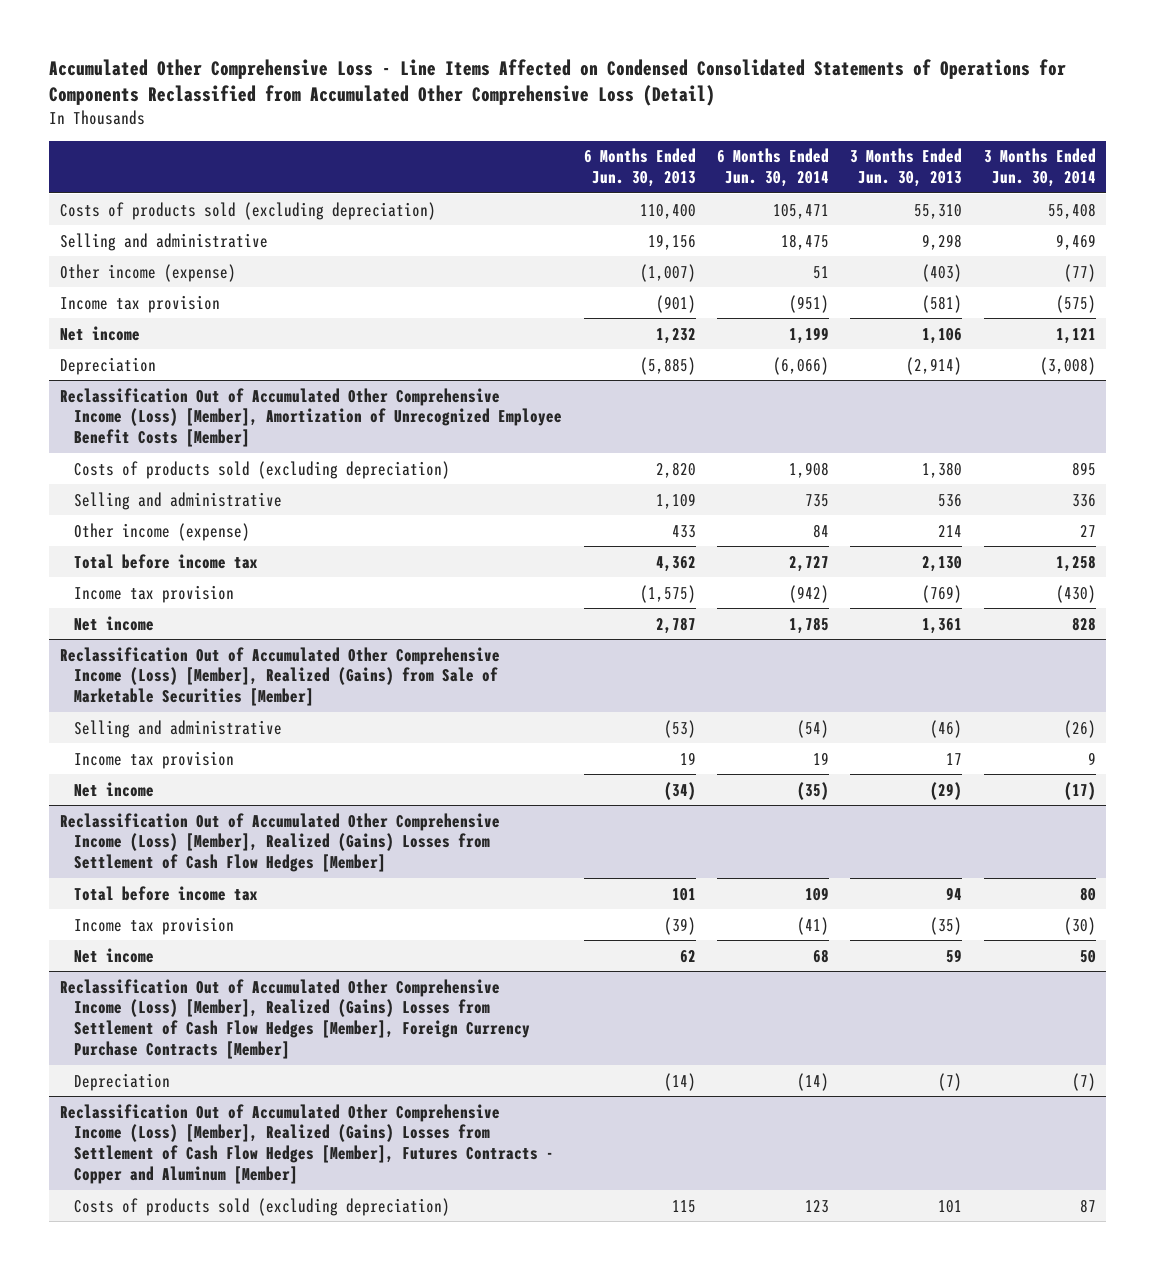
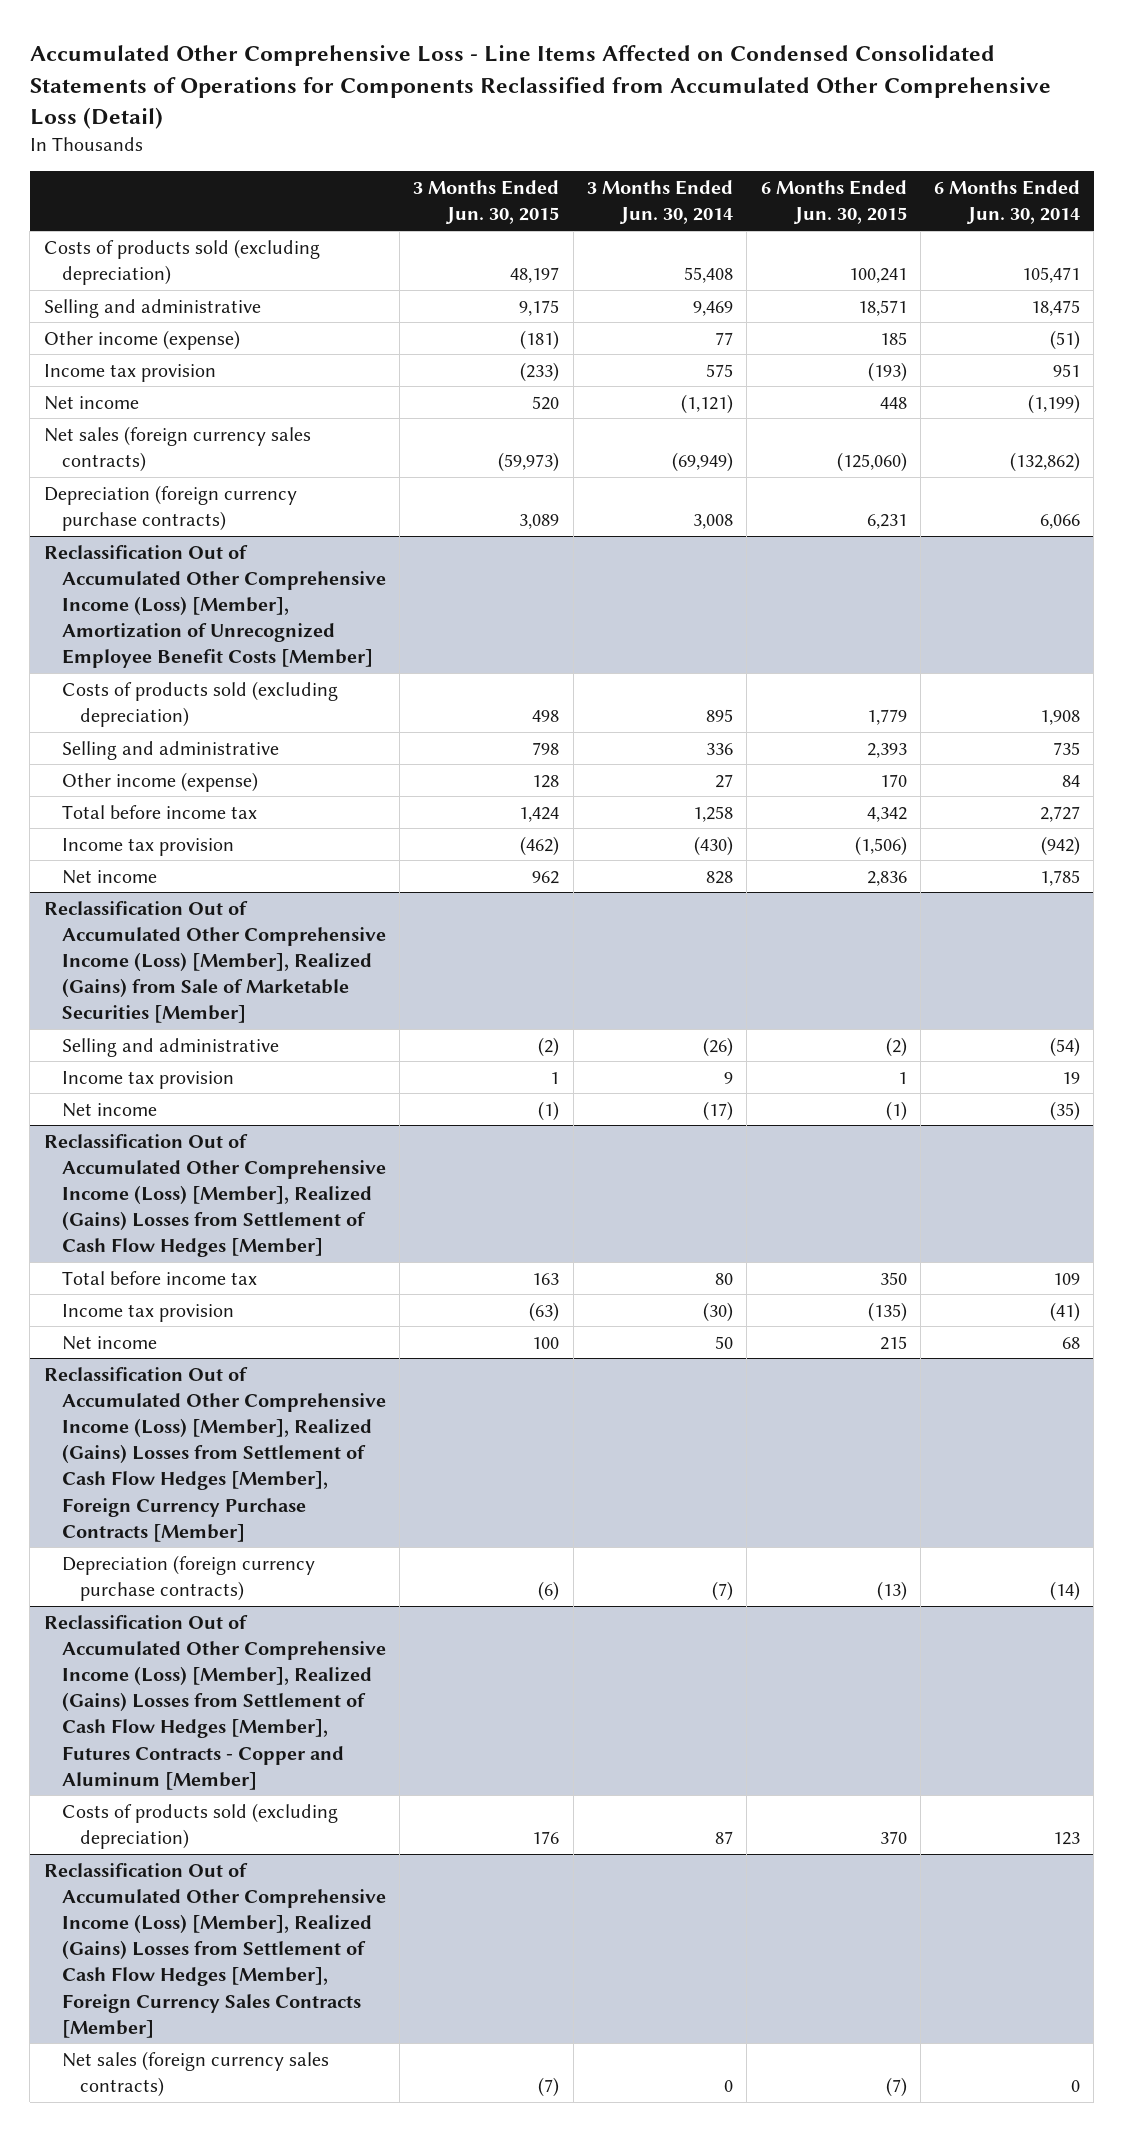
[583,148,696,188] 6 Months Ended Jun. 30, 2013 -> none
[850,148,963,188] 3 Months Ended Jun. 30, 2013 -> none
none -> [413,180,560,225] 3 Months Ended Jun. 30, 2015
none -> [760,180,907,225] 6 Months Ended Jun. 30, 2015
[812,265,829,279] 51 -> [1050,329,1081,350] (51)
[1063,263,1096,282] (77) -> [714,331,733,345] 77
[788,294,829,313] (951) -> [1053,363,1081,377] 951
[1055,294,1096,313] (575) -> [705,363,733,377] 575
[788,326,829,344] 1,199 -> [1028,393,1081,414] (1,199)
[1055,327,1096,344] 1,121 -> [680,393,733,414] (1,121)
none -> [43,425,311,472] Net sales (foreign currency sales contracts)
[59,356,156,375] Depreciation -> [43,484,297,531] Depreciation (foreign currency purchase contracts)
[772,356,829,375] (6,066) -> [1040,513,1081,529] 6,066
[1039,356,1096,375] (3,008) -> [692,513,733,529] 3,008
[74,1072,171,1091] Depreciation -> [61,1554,315,1601] Depreciation (foreign currency purchase contracts)
none -> [43,1862,386,2038] Reclassification Out of Accumulated Other Comprehensive Income (Loss) [Member], Realized (Gains) Losses from Settlement of Cash Flow Hedges [Member], Foreign Currency Sales Contracts [Member]
none -> [61,2050,329,2097] Net sales (foreign currency sales contracts)

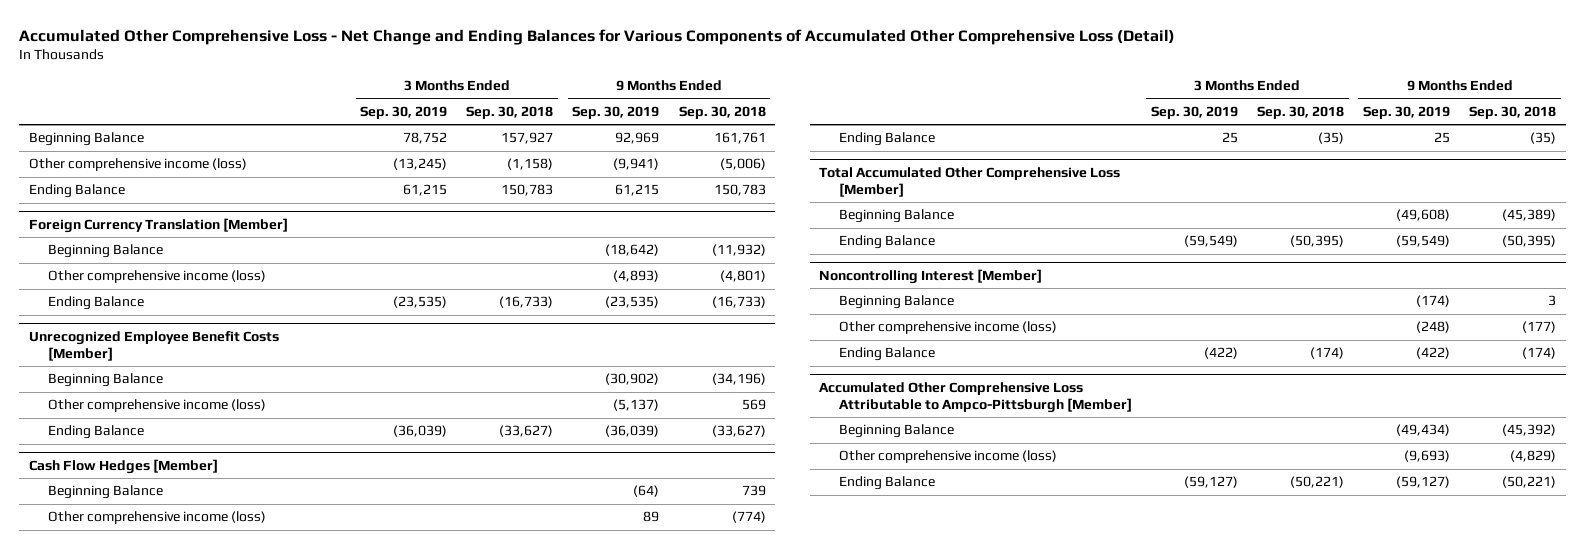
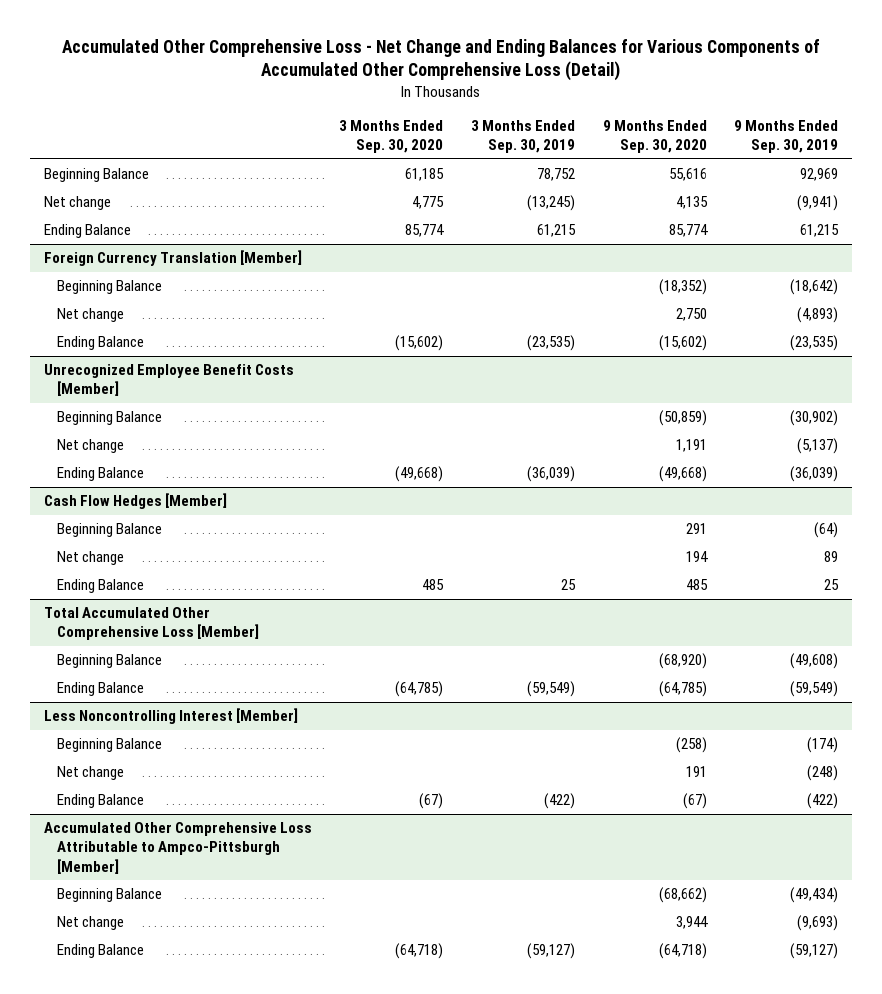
[466,106,554,120] Sep. 30, 2018 -> none
[678,106,766,120] Sep. 30, 2018 -> none
none -> [339,120,444,154] 3 Months Ended Sep. 30, 2020
none -> [602,120,707,154] 9 Months Ended Sep. 30, 2020
[28,158,247,172] Other comprehensive income (loss) -> [43,196,111,211] Net change
[48,270,267,284] Other comprehensive income (loss) -> [57,308,125,323] Net change
[48,399,267,413] Other comprehensive income (loss) -> [57,439,125,454] Net change
[48,511,267,525] Other comprehensive income (loss) -> [57,551,125,566] Net change
[819,268,1043,284] Noncontrolling Interest [Member] -> [43,708,298,725] Less Noncontrolling Interest [Member]
[838,321,1057,335] Other comprehensive income (loss) -> [57,766,125,781] Net change
[838,450,1057,464] Other comprehensive income (loss) -> [57,916,125,931] Net change

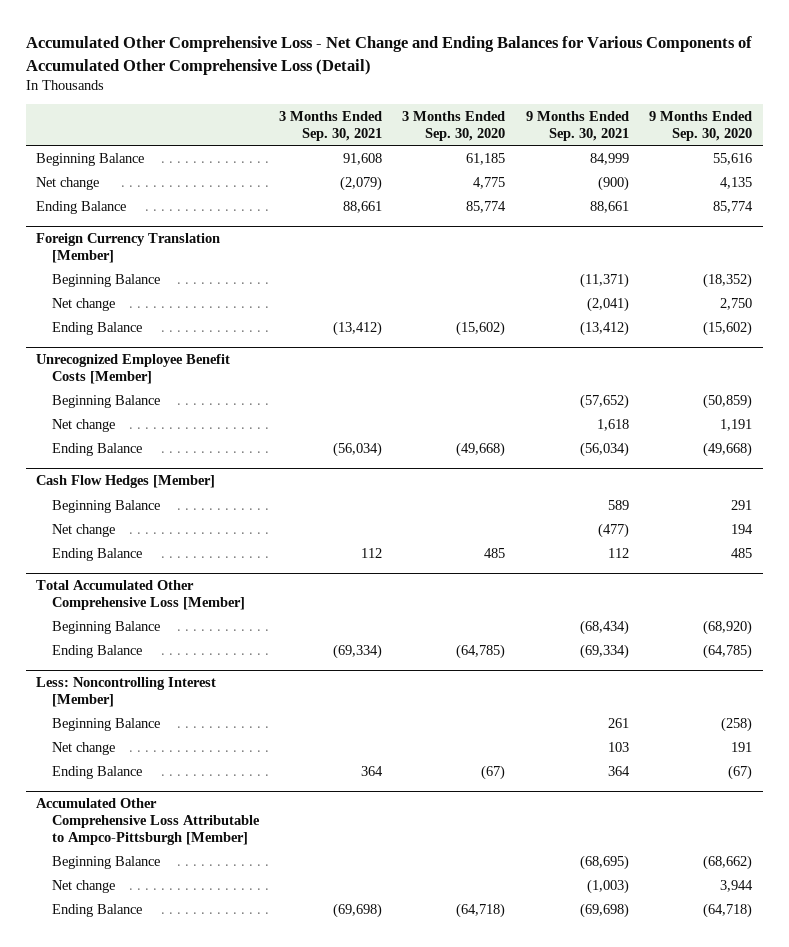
[470,120,575,154] 3 Months Ended Sep. 30, 2019 -> none
[734,120,839,154] 9 Months Ended Sep. 30, 2019 -> none
none -> [278,111,382,142] 3 Months Ended Sep. 30, 2021
none -> [525,111,629,142] 9 Months Ended Sep. 30, 2021
[43,708,298,725] Less Noncontrolling Interest [Member] -> [36,677,217,708] Less: Noncontrolling Interest [Member]

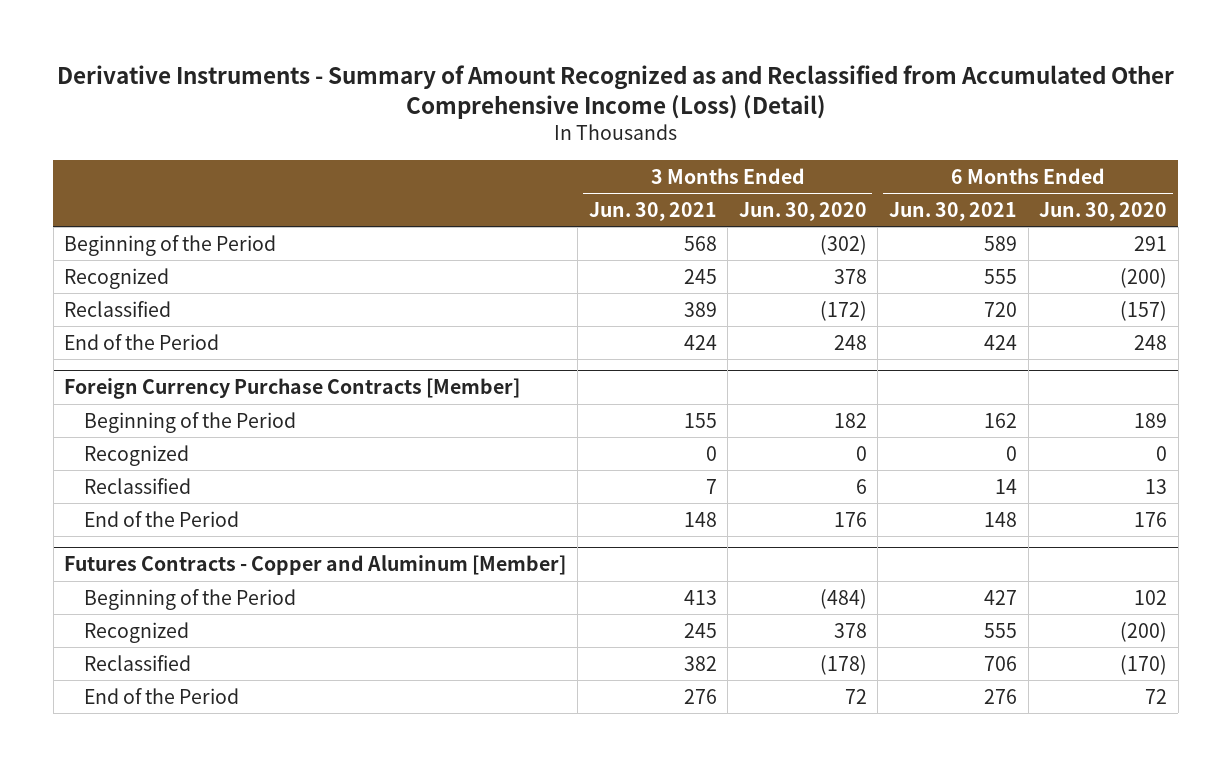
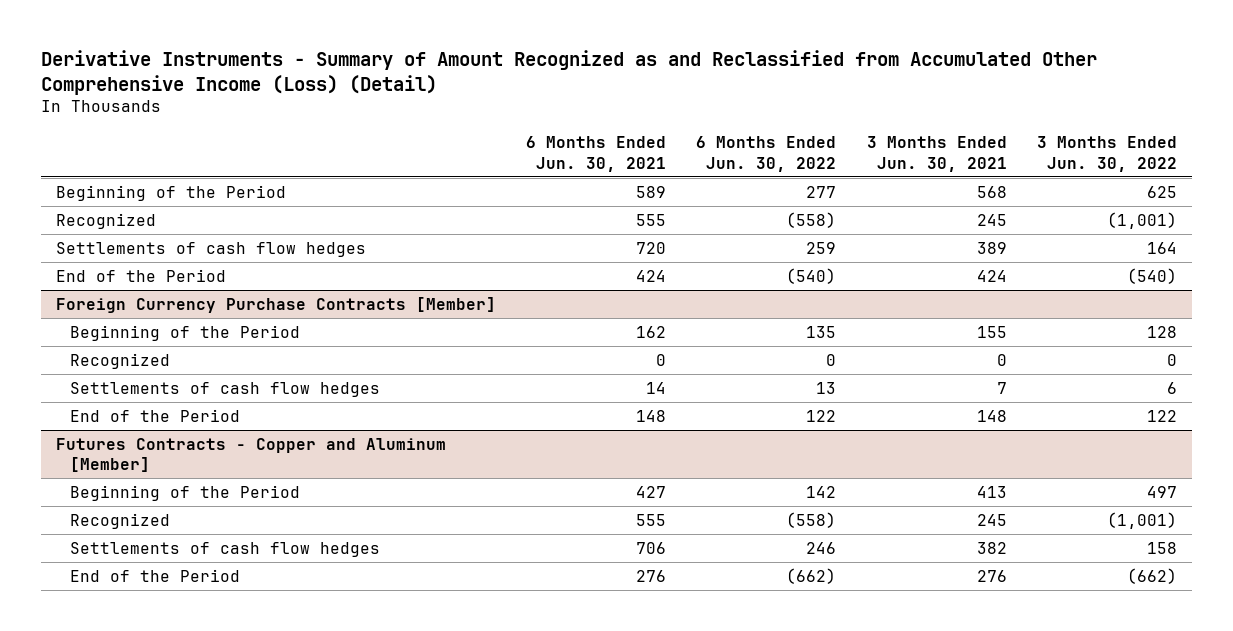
[738,201,867,221] Jun. 30, 2020 -> none
[1039,201,1168,221] Jun. 30, 2020 -> none
none -> [696,136,837,172] 6 Months Ended Jun. 30, 2022
none -> [1037,136,1178,172] 3 Months Ended Jun. 30, 2022
[64,300,172,317] Reclassified -> [55,241,366,257] Settlements of cash flow hedges
[83,477,191,494] Reclassified -> [69,381,380,397] Settlements of cash flow hedges
[83,654,191,671] Reclassified -> [69,541,380,557] Settlements of cash flow hedges

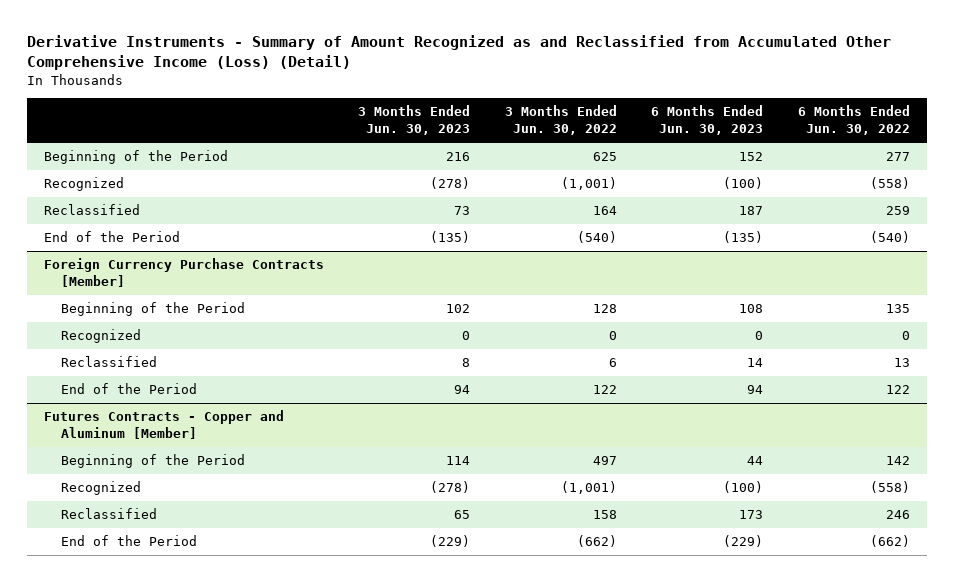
[526,136,667,172] 6 Months Ended Jun. 30, 2021 -> none
[866,136,1007,172] 3 Months Ended Jun. 30, 2021 -> none
none -> [358,105,471,136] 3 Months Ended Jun. 30, 2023
none -> [651,105,764,136] 6 Months Ended Jun. 30, 2023
[55,241,366,257] Settlements of cash flow hedges -> [43,204,140,216] Reclassified
[69,381,380,397] Settlements of cash flow hedges -> [61,356,158,368] Reclassified
[69,541,380,557] Settlements of cash flow hedges -> [61,508,158,520] Reclassified

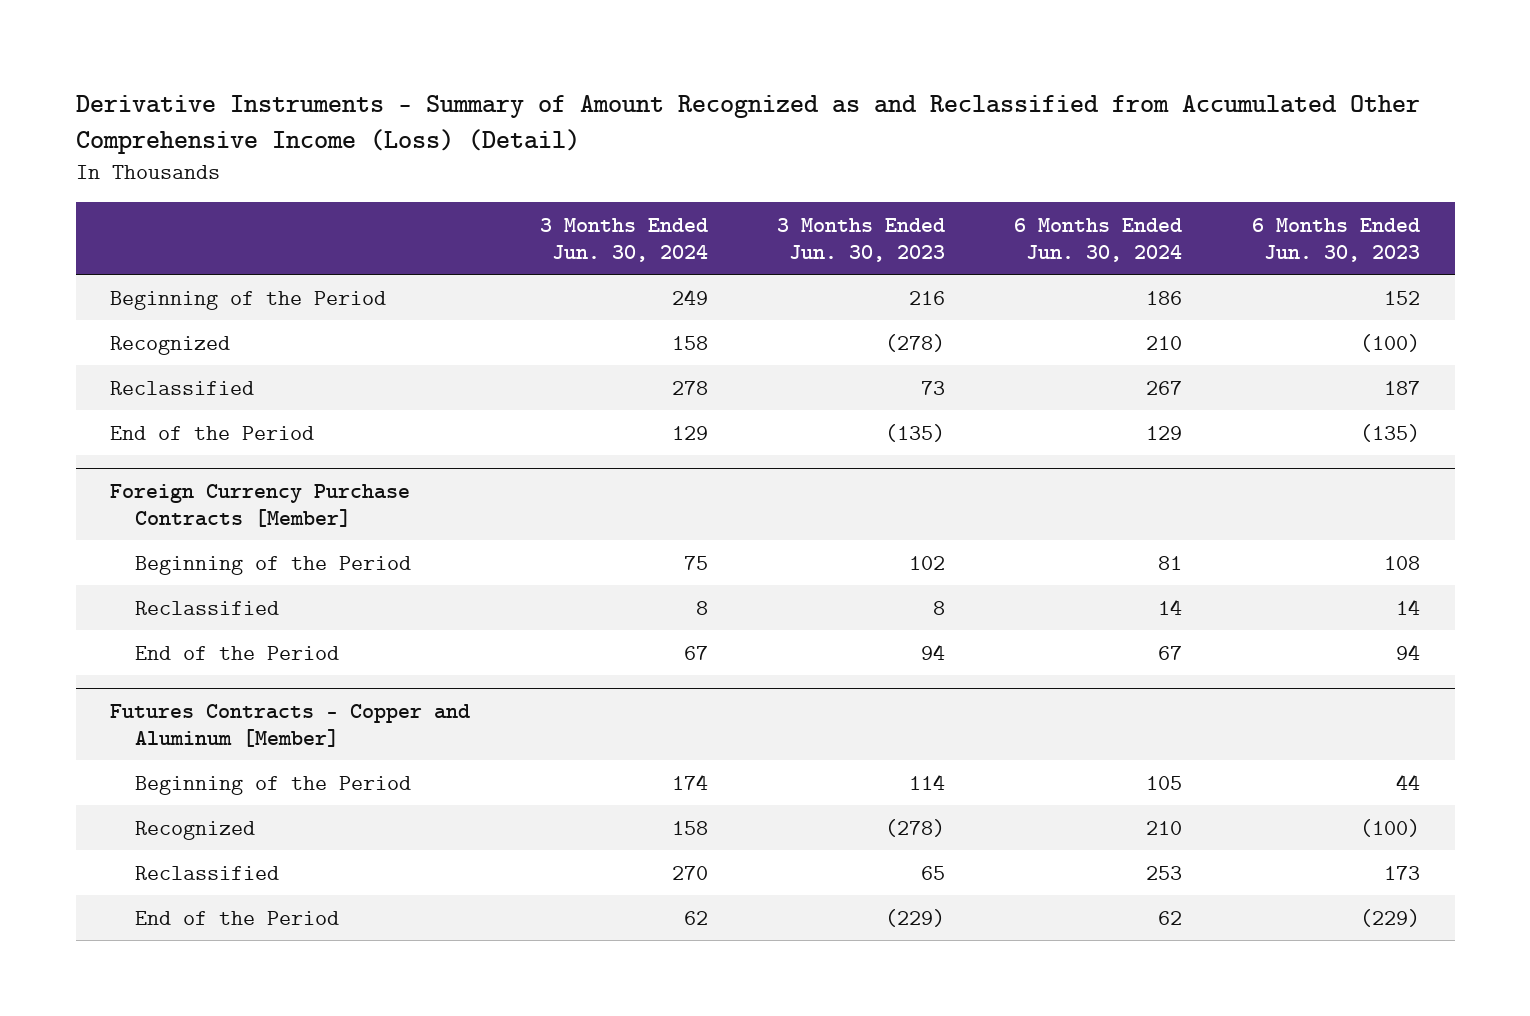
[504,105,617,136] 3 Months Ended Jun. 30, 2022 -> none
[797,105,910,136] 6 Months Ended Jun. 30, 2022 -> none
none -> [539,217,708,262] 3 Months Ended Jun. 30, 2024
none -> [1014,217,1183,262] 6 Months Ended Jun. 30, 2024
[61,329,142,344] Recognized -> none

